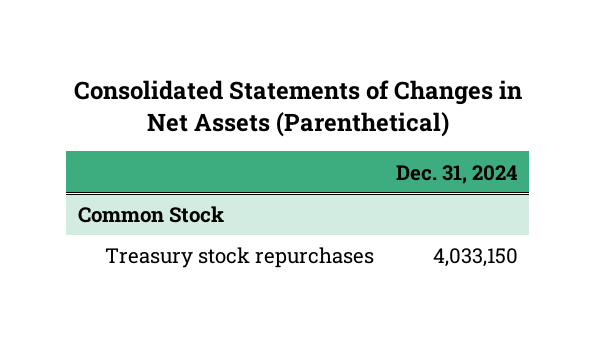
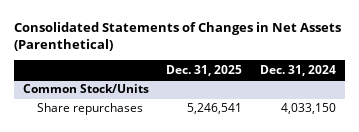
none -> [166,64,243,76] Dec. 31, 2025
[77,206,224,224] Common Stock -> [22,84,149,94] Common Stock/Units
[104,247,374,269] Treasury stock repurchases -> [36,103,143,116] Share repurchases

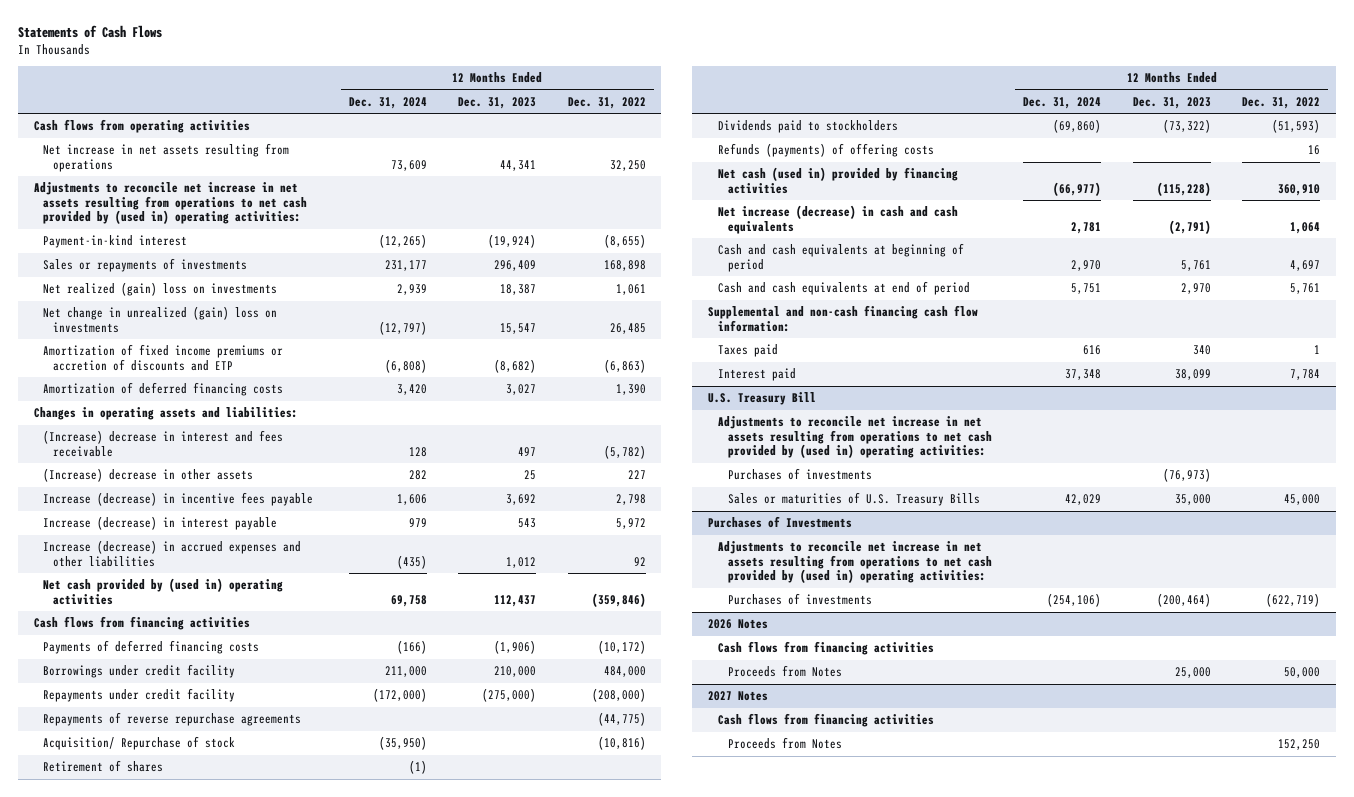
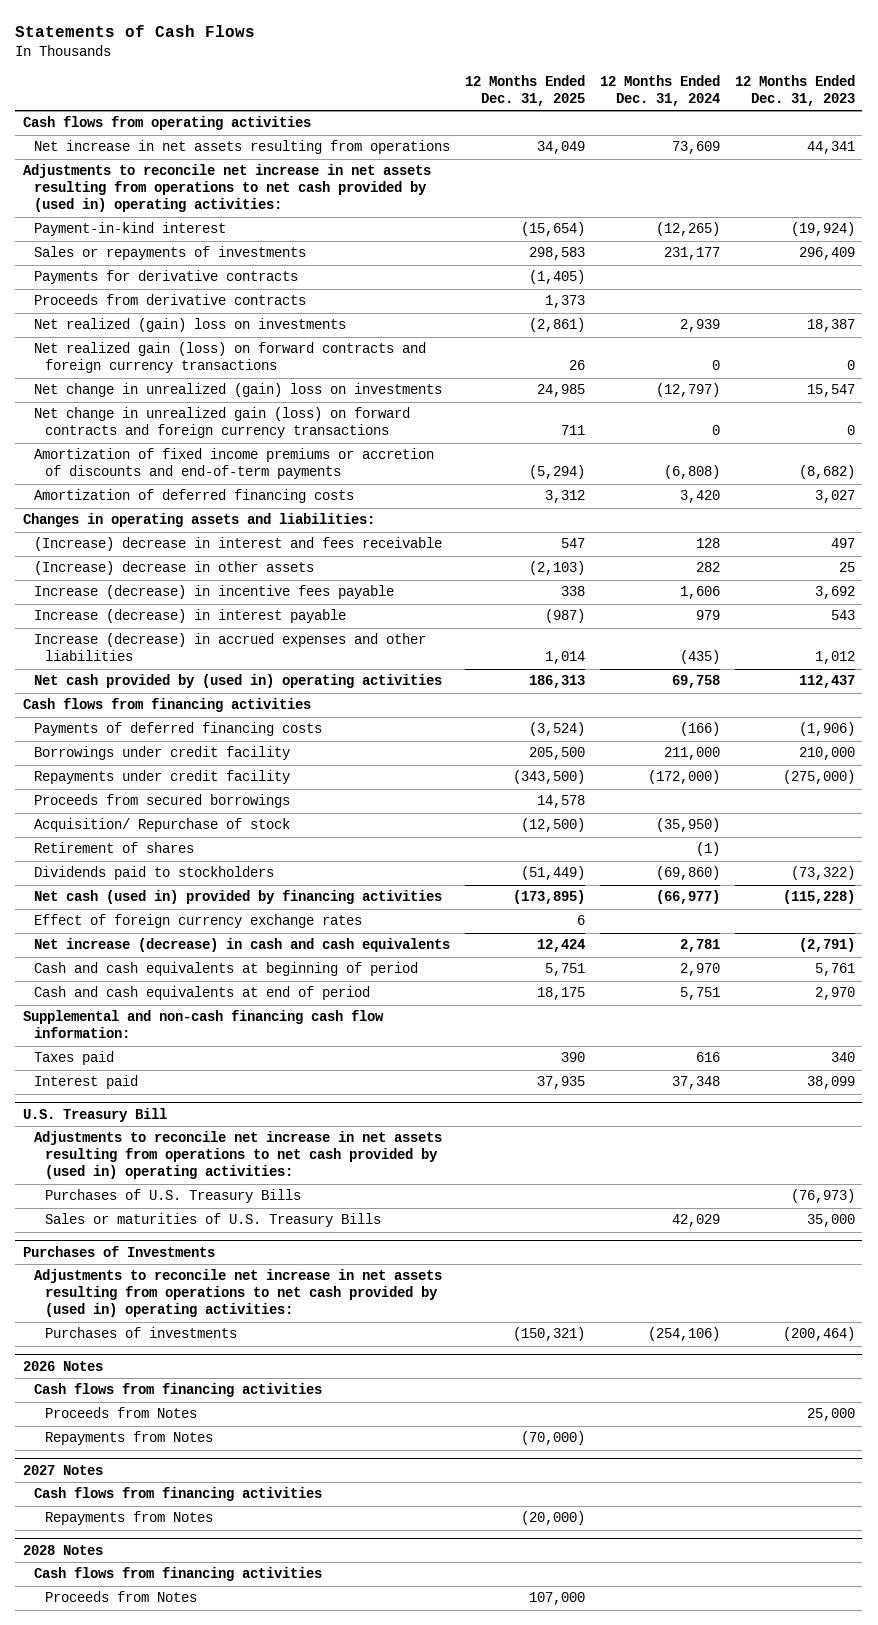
[567,96,646,109] Dec. 31, 2022 -> none
none -> [464,75,585,107] 12 Months Ended Dec. 31, 2025
none -> [33,270,298,285] Payments for derivative contracts
none -> [33,294,306,306] Proceeds from derivative contracts
none -> [33,342,426,374] Net realized gain (loss) on forward contracts and foreign currency transactions
none -> [33,407,410,439] Net change in unrealized gain (loss) on forward contracts and foreign currency transactions
[43,344,284,371] Amortization of fixed income premiums or accretion of discounts and ETP -> [33,448,434,480] Amortization of fixed income premiums or accretion of discounts and end-of-term payments
[43,712,302,727] Repayments of reverse repurchase agreements -> none
none -> [33,794,290,809] Proceeds from secured borrowings
[717,143,934,158] Refunds (payments) of offering costs -> none
none -> [33,914,362,929] Effect of foreign currency exchange rates
[727,468,872,481] Purchases of investments -> [45,1189,302,1204] Purchases of U.S. Treasury Bills
none -> [45,1431,214,1446] Repayments from Notes
none -> [45,1511,214,1526] Repayments from Notes
none -> [22,1544,103,1555] 2028 Notes
none -> [33,1567,322,1582] Cash flows from financing activities

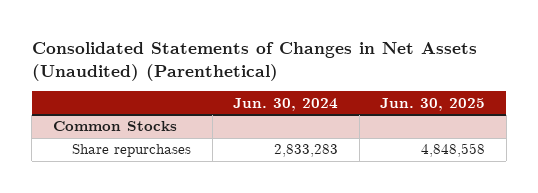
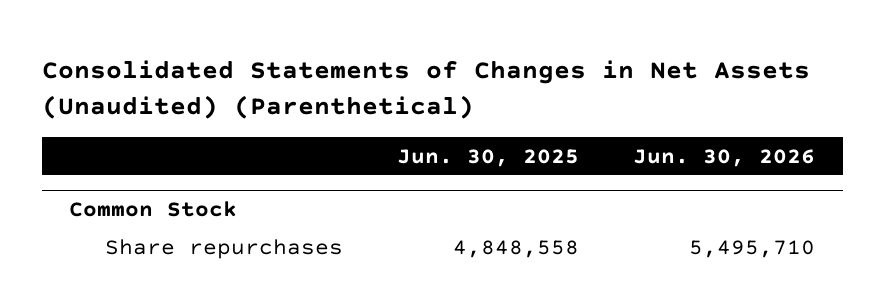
[233,97,339,111] Jun. 30, 2024 -> none
none -> [633,148,816,167] Jun. 30, 2026
[52,121,177,132] Common Stocks -> [69,201,238,218] Common Stock

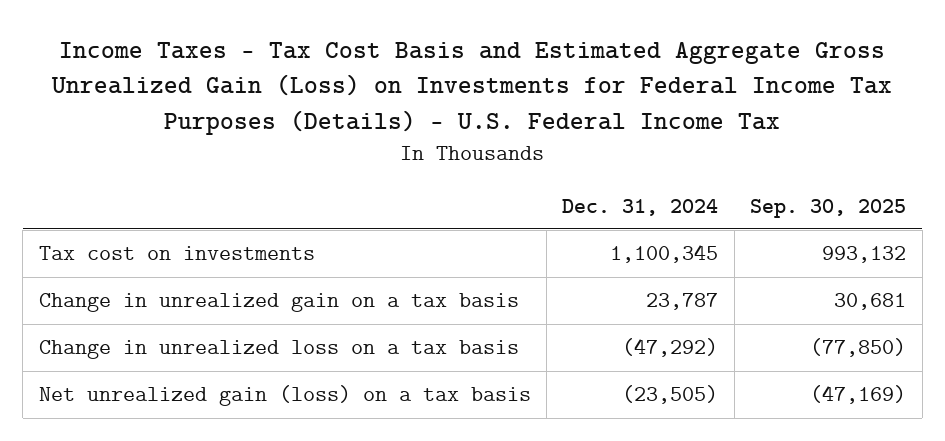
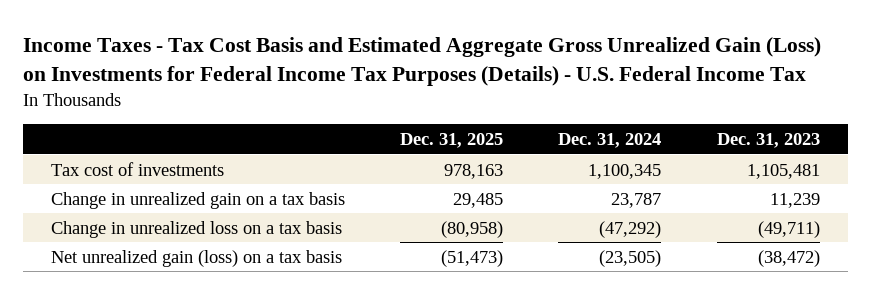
[750,198,907,218] Sep. 30, 2025 -> none
none -> [399,133,503,149] Dec. 31, 2025
none -> [716,133,820,149] Dec. 31, 2023
[38,246,315,261] Tax cost on investments -> [50,161,224,176] Tax cost of investments

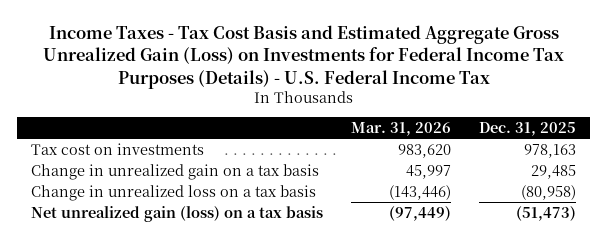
[558,133,662,149] Dec. 31, 2024 -> none
[716,133,820,149] Dec. 31, 2023 -> none
none -> [351,121,452,136] Mar. 31, 2026
[50,161,224,176] Tax cost of investments -> [31,142,205,155] Tax cost on investments

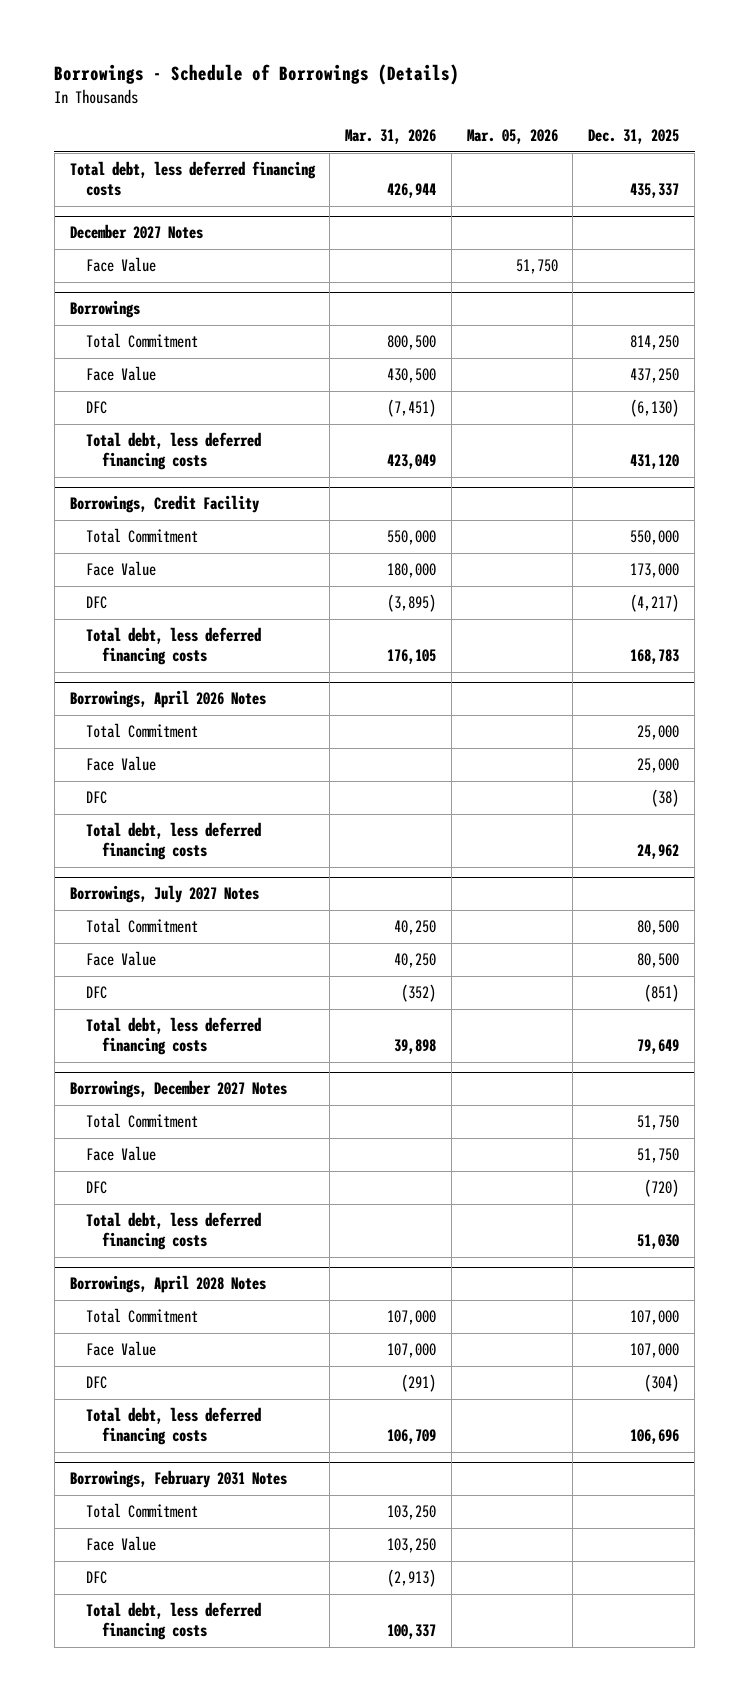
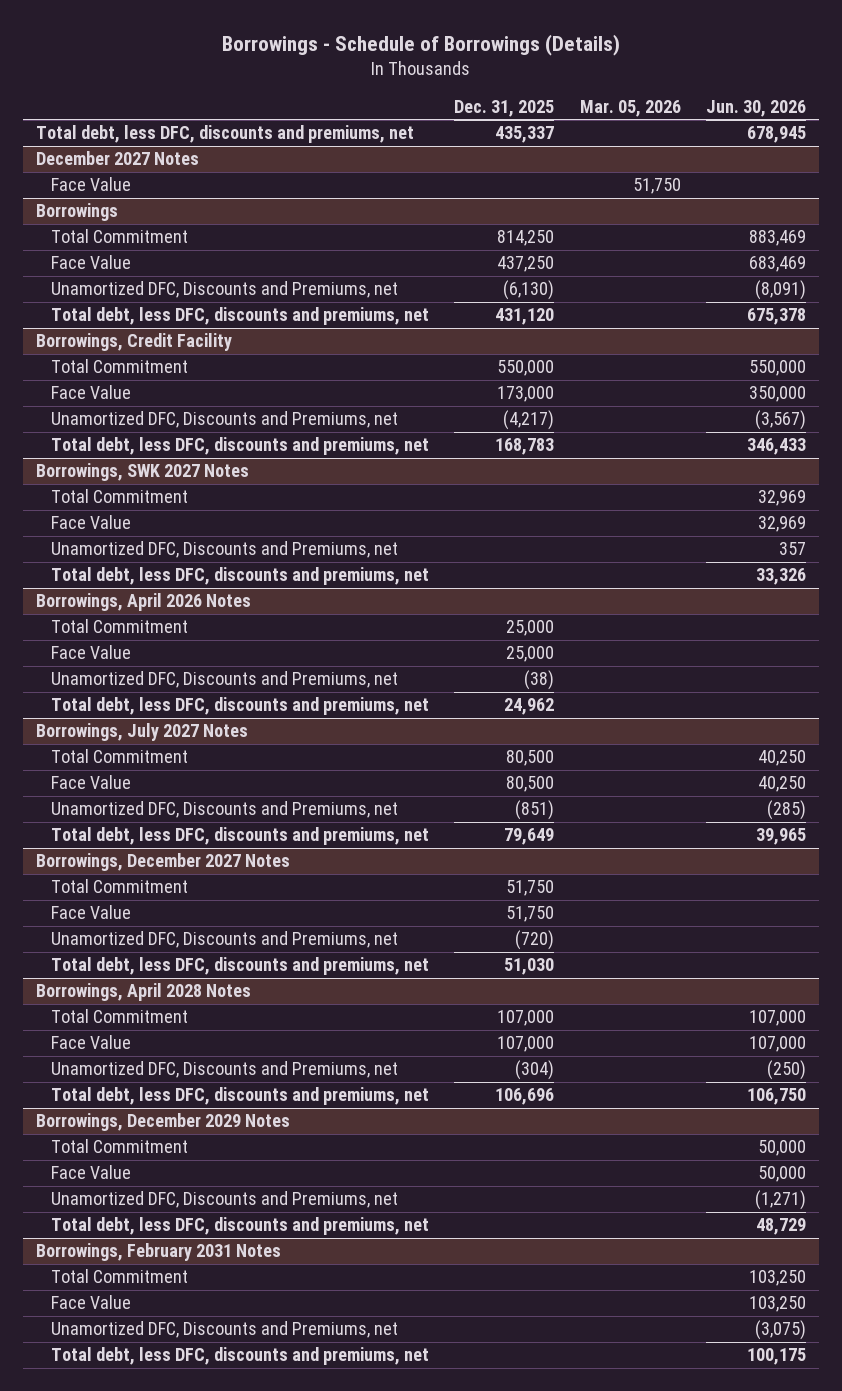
[345,129,437,145] Mar. 31, 2026 -> none
none -> [706,99,807,117] Jun. 30, 2026
[69,161,316,197] Total debt, less deferred financing costs -> [35,125,414,144] Total debt, less DFC, discounts and premiums, net
[85,401,107,415] DFC -> [50,281,398,299] Unamortized DFC, Discounts and Premiums, net
[85,432,261,471] Total debt, less deferred financing costs -> [50,307,429,326] Total debt, less DFC, discounts and premiums, net
[85,596,107,610] DFC -> [50,411,398,429] Unamortized DFC, Discounts and Premiums, net
[85,627,261,666] Total debt, less deferred financing costs -> [50,437,429,456] Total debt, less DFC, discounts and premiums, net
none -> [35,463,249,482] Borrowings, SWK 2027 Notes
none -> [50,489,188,504] Total Commitment
none -> [50,515,131,530] Face Value
none -> [50,541,398,559] Unamortized DFC, Discounts and Premiums, net
none -> [50,567,429,586] Total debt, less DFC, discounts and premiums, net
[85,791,107,805] DFC -> none
none -> [50,671,398,689] Unamortized DFC, Discounts and Premiums, net
[85,822,261,861] Total debt, less deferred financing costs -> [50,697,429,716] Total debt, less DFC, discounts and premiums, net
[85,986,107,1000] DFC -> [50,801,398,819] Unamortized DFC, Discounts and Premiums, net
[85,1017,261,1056] Total debt, less deferred financing costs -> [50,827,429,846] Total debt, less DFC, discounts and premiums, net
[85,1181,107,1195] DFC -> none
none -> [50,931,398,949] Unamortized DFC, Discounts and Premiums, net
[85,1212,261,1251] Total debt, less deferred financing costs -> [50,957,429,976] Total debt, less DFC, discounts and premiums, net
[85,1376,107,1390] DFC -> none
none -> [50,1061,398,1079] Unamortized DFC, Discounts and Premiums, net
[85,1407,261,1446] Total debt, less deferred financing costs -> [50,1087,429,1106] Total debt, less DFC, discounts and premiums, net
none -> [35,1113,290,1132] Borrowings, December 2029 Notes
none -> [50,1139,188,1154] Total Commitment
none -> [50,1165,131,1180] Face Value
none -> [50,1191,398,1209] Unamortized DFC, Discounts and Premiums, net
none -> [50,1217,429,1236] Total debt, less DFC, discounts and premiums, net
[85,1571,107,1585] DFC -> none
none -> [50,1321,398,1339] Unamortized DFC, Discounts and Premiums, net
[85,1602,261,1641] Total debt, less deferred financing costs -> [50,1347,429,1366] Total debt, less DFC, discounts and premiums, net

